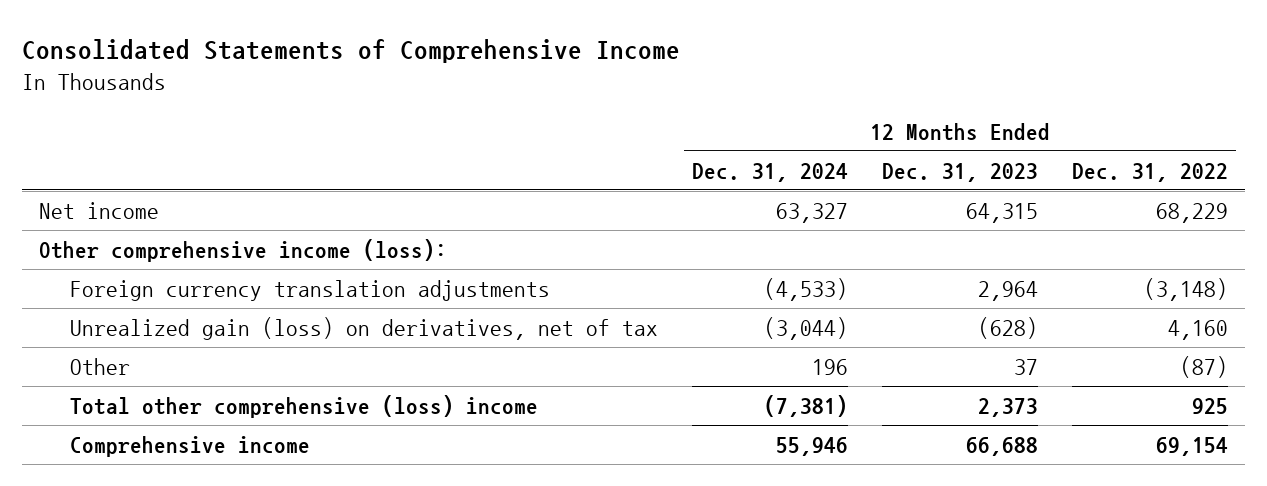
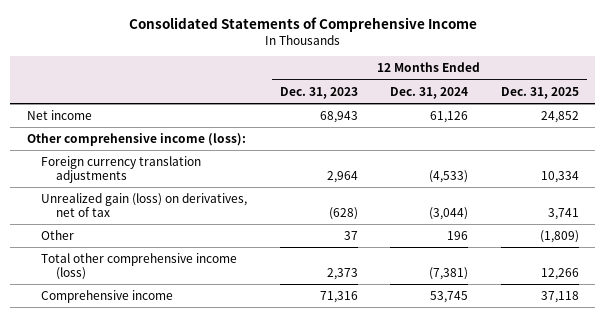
[1071,162,1228,182] Dec. 31, 2022 -> none
none -> [500,86,579,99] Dec. 31, 2025
[776,202,849,223] 63,327 -> [430,111,469,124] 61,126
[966,202,1039,223] 64,315 -> [319,111,358,124] 68,943
[70,394,539,418] Total other comprehensive (loss) income -> [41,253,238,281] Total other comprehensive income (loss)
[776,436,849,456] 55,946 -> [430,291,469,304] 53,745
[966,436,1039,456] 66,688 -> [319,291,358,304] 71,316

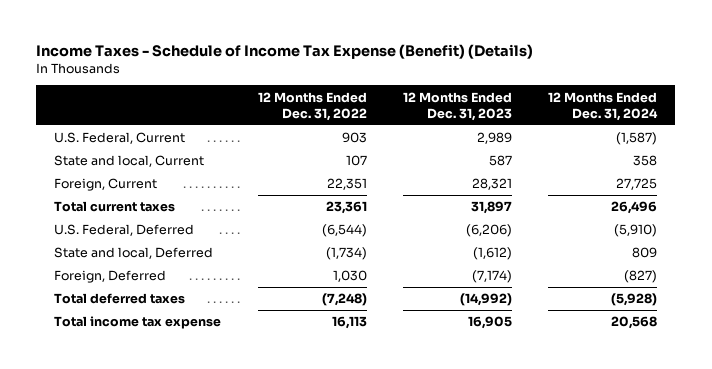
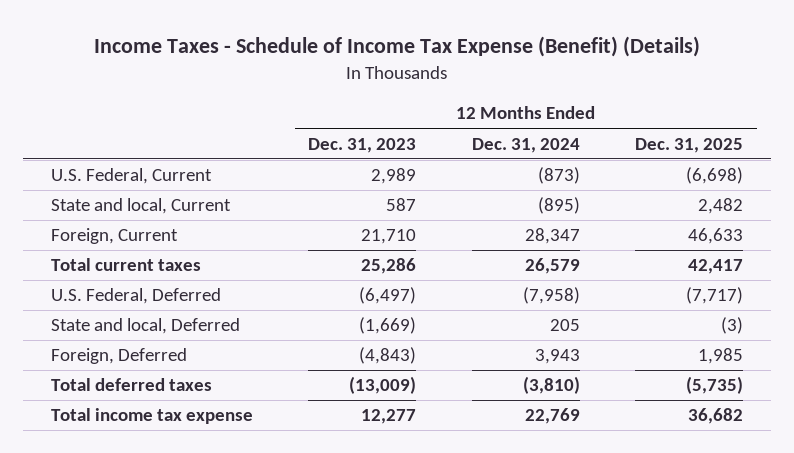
[257,91,367,121] 12 Months Ended Dec. 31, 2022 -> none
none -> [635,137,744,153] Dec. 31, 2025
[616,132,658,146] (1,587) -> [537,167,580,185] (873)
[633,155,658,167] 358 -> [537,197,580,215] (895)
[471,178,512,191] 28,321 -> [361,229,417,245] 21,710
[616,178,658,191] 27,725 -> [524,228,580,245] 28,347
[470,201,512,215] 31,897 -> [361,258,417,275] 25,286
[611,201,658,215] 26,496 -> [524,258,580,275] 26,579
[465,224,512,238] (6,206) -> [359,287,417,305] (6,497)
[614,224,658,238] (5,910) -> [522,287,580,305] (7,958)
[472,247,512,261] (1,612) -> [359,317,417,335] (1,669)
[632,247,658,259] 809 -> [549,319,580,332] 205
[471,270,512,284] (7,174) -> [359,347,417,365] (4,843)
[624,270,658,284] (827) -> [534,349,580,365] 3,943
[459,293,512,307] (14,992) -> [349,376,417,395] (13,009)
[611,293,658,307] (5,928) -> [522,376,580,395] (3,810)
[467,316,512,330] 16,905 -> [361,409,417,425] 12,277
[611,316,658,330] 20,568 -> [524,408,580,425] 22,769

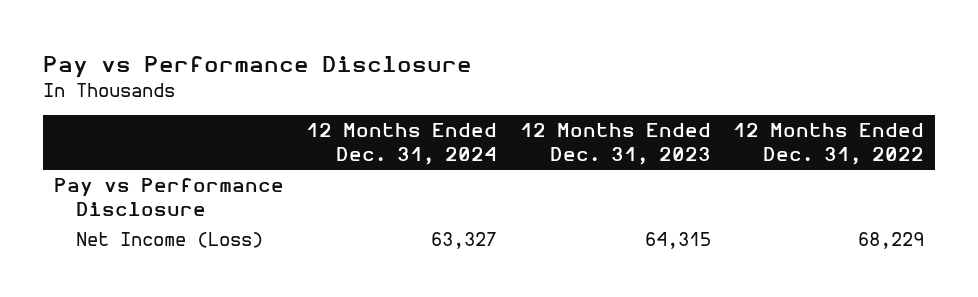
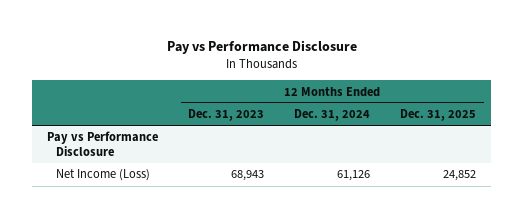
[732,123,924,166] 12 Months Ended Dec. 31, 2022 -> none
none -> [400,109,477,122] Dec. 31, 2025
[431,231,498,249] 63,327 -> [337,170,371,182] 61,126
[644,231,711,249] 64,315 -> [231,170,265,182] 68,943

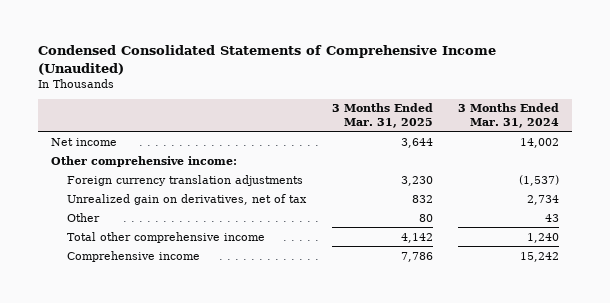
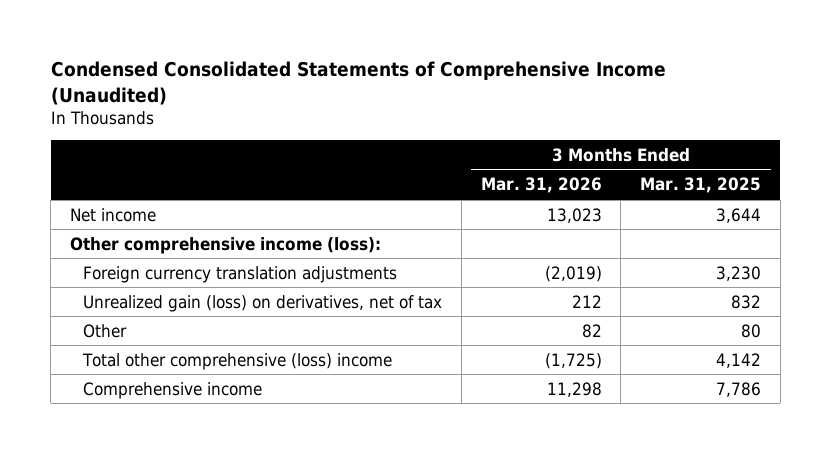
[458,103,560,128] 3 Months Ended Mar. 31, 2024 -> none
none -> [480,177,602,194] Mar. 31, 2026
[50,155,237,167] Other comprehensive income: -> [70,236,382,254] Other comprehensive income (loss):
[67,193,308,205] Unrealized gain on derivatives, net of tax -> [83,294,443,312] Unrealized gain (loss) on derivatives, net of tax
[67,231,266,243] Total other comprehensive income -> [82,352,393,370] Total other comprehensive (loss) income

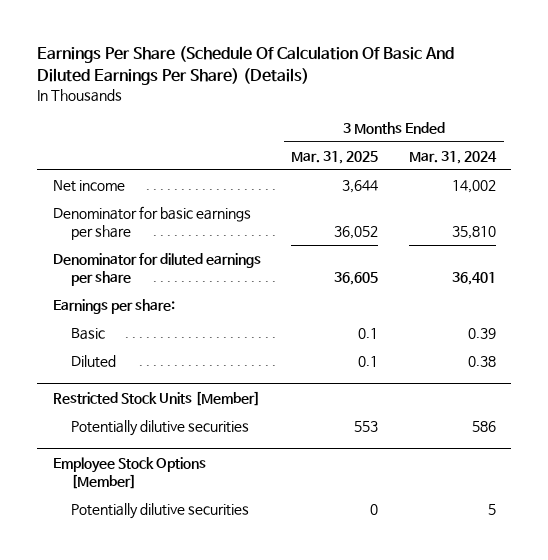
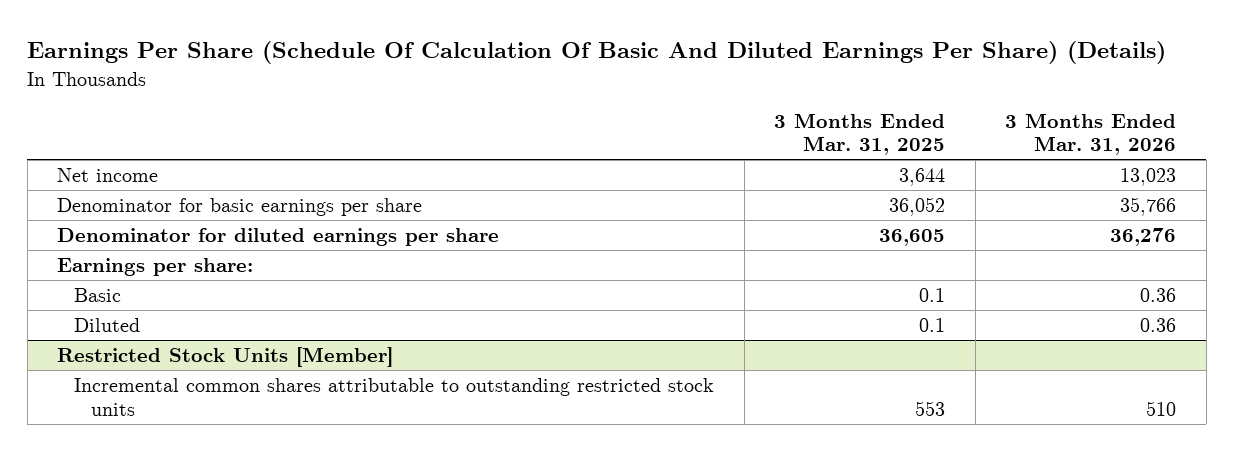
[408,150,497,164] Mar. 31, 2024 -> none
none -> [1005,112,1177,156] 3 Months Ended Mar. 31, 2026
[52,456,206,489] Employee Stock Options [Member] -> none
[70,503,249,520] Potentially dilutive securities -> none
[70,420,249,437] Potentially dilutive securities -> [74,377,715,416] Incremental common shares attributable to outstanding restricted stock units

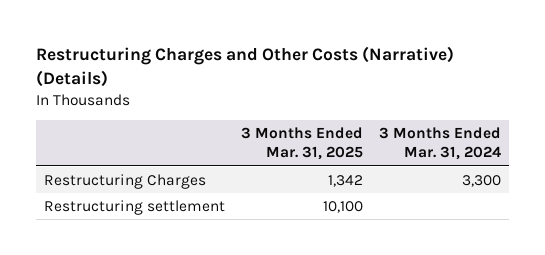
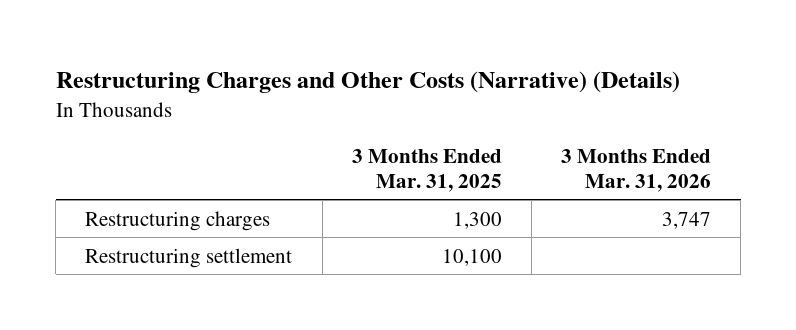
[379,126,502,161] 3 Months Ended Mar. 31, 2024 -> none
none -> [560,149,711,192] 3 Months Ended Mar. 31, 2026
[44,173,207,189] Restructuring Charges -> [85,210,271,231] Restructuring charges
[328,174,364,187] 1,342 -> [452,211,502,229] 1,300

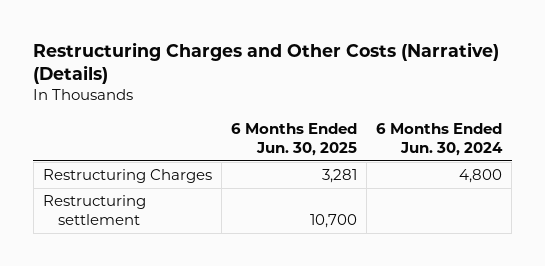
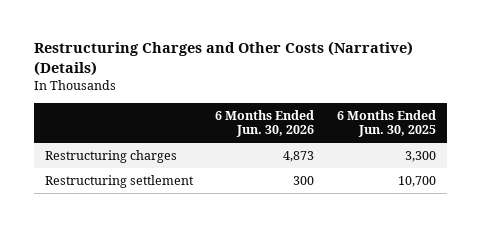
[376,122,504,156] 6 Months Ended Jun. 30, 2024 -> none
none -> [215,109,315,138] 6 Months Ended Jun. 30, 2026
[42,169,212,184] Restructuring Charges -> [44,149,177,163] Restructuring charges
[321,169,357,184] 3,281 -> [404,150,436,162] 3,300

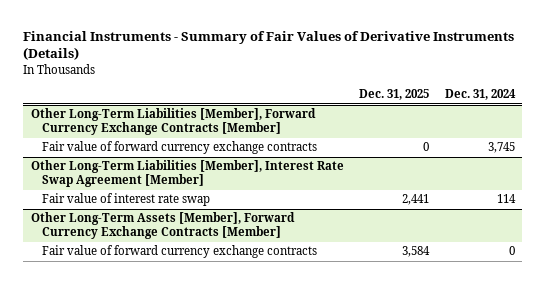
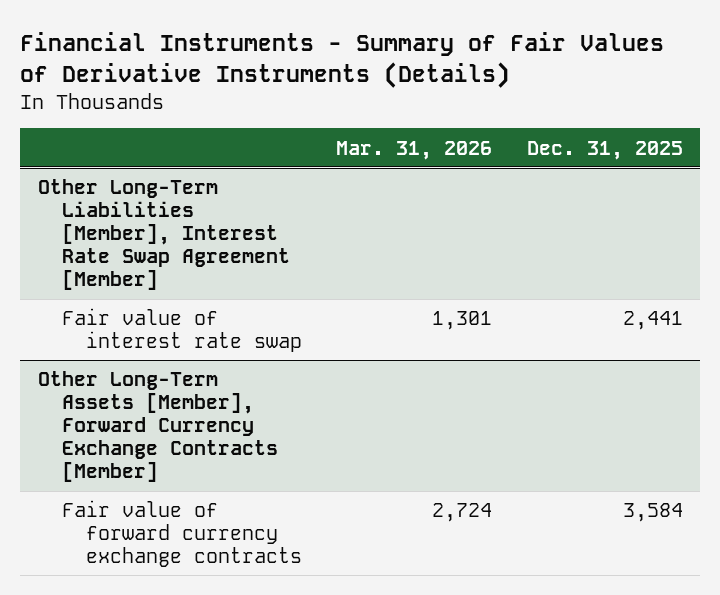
[444,89,516,101] Dec. 31, 2024 -> none
none -> [336,140,493,160] Mar. 31, 2026
[31,108,317,136] Other Long-Term Liabilities [Member], Forward Currency Exchange Contracts [Member] -> none
[42,141,318,155] Fair value of forward currency exchange contracts -> none

